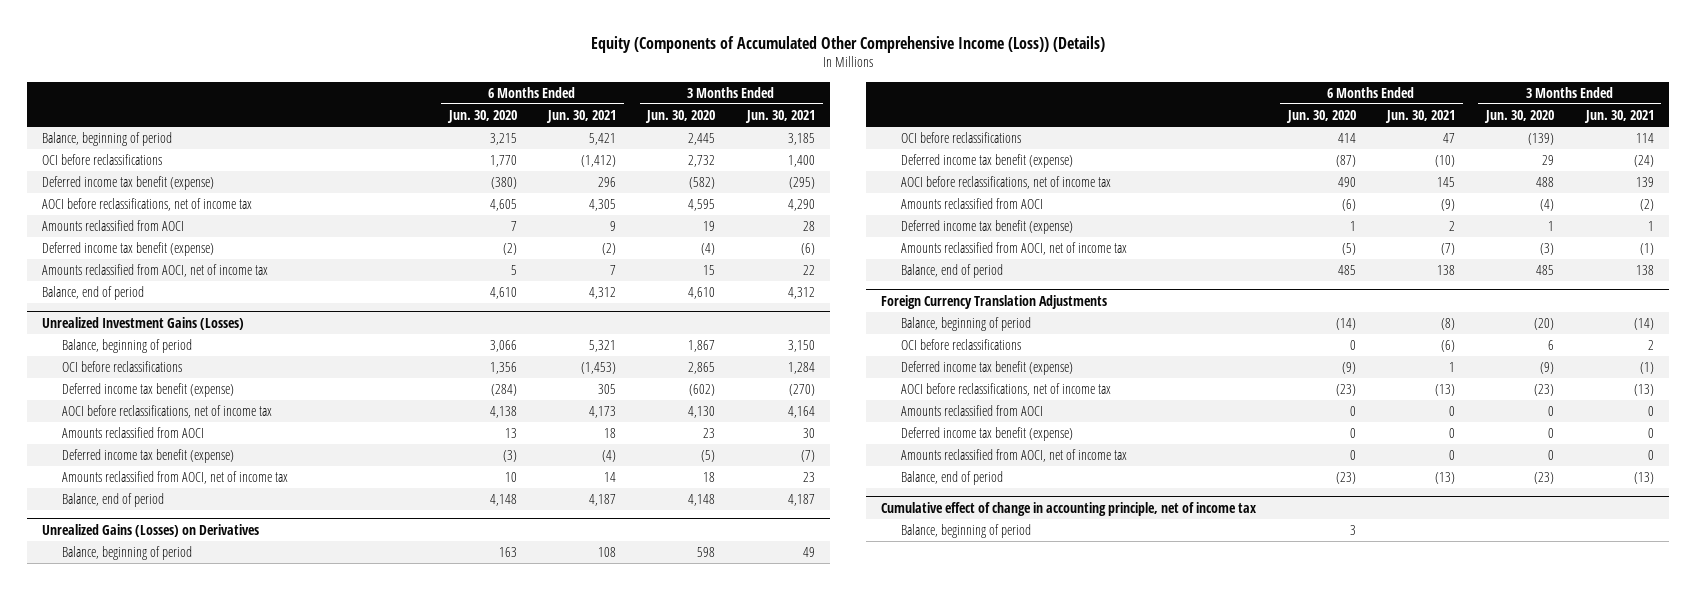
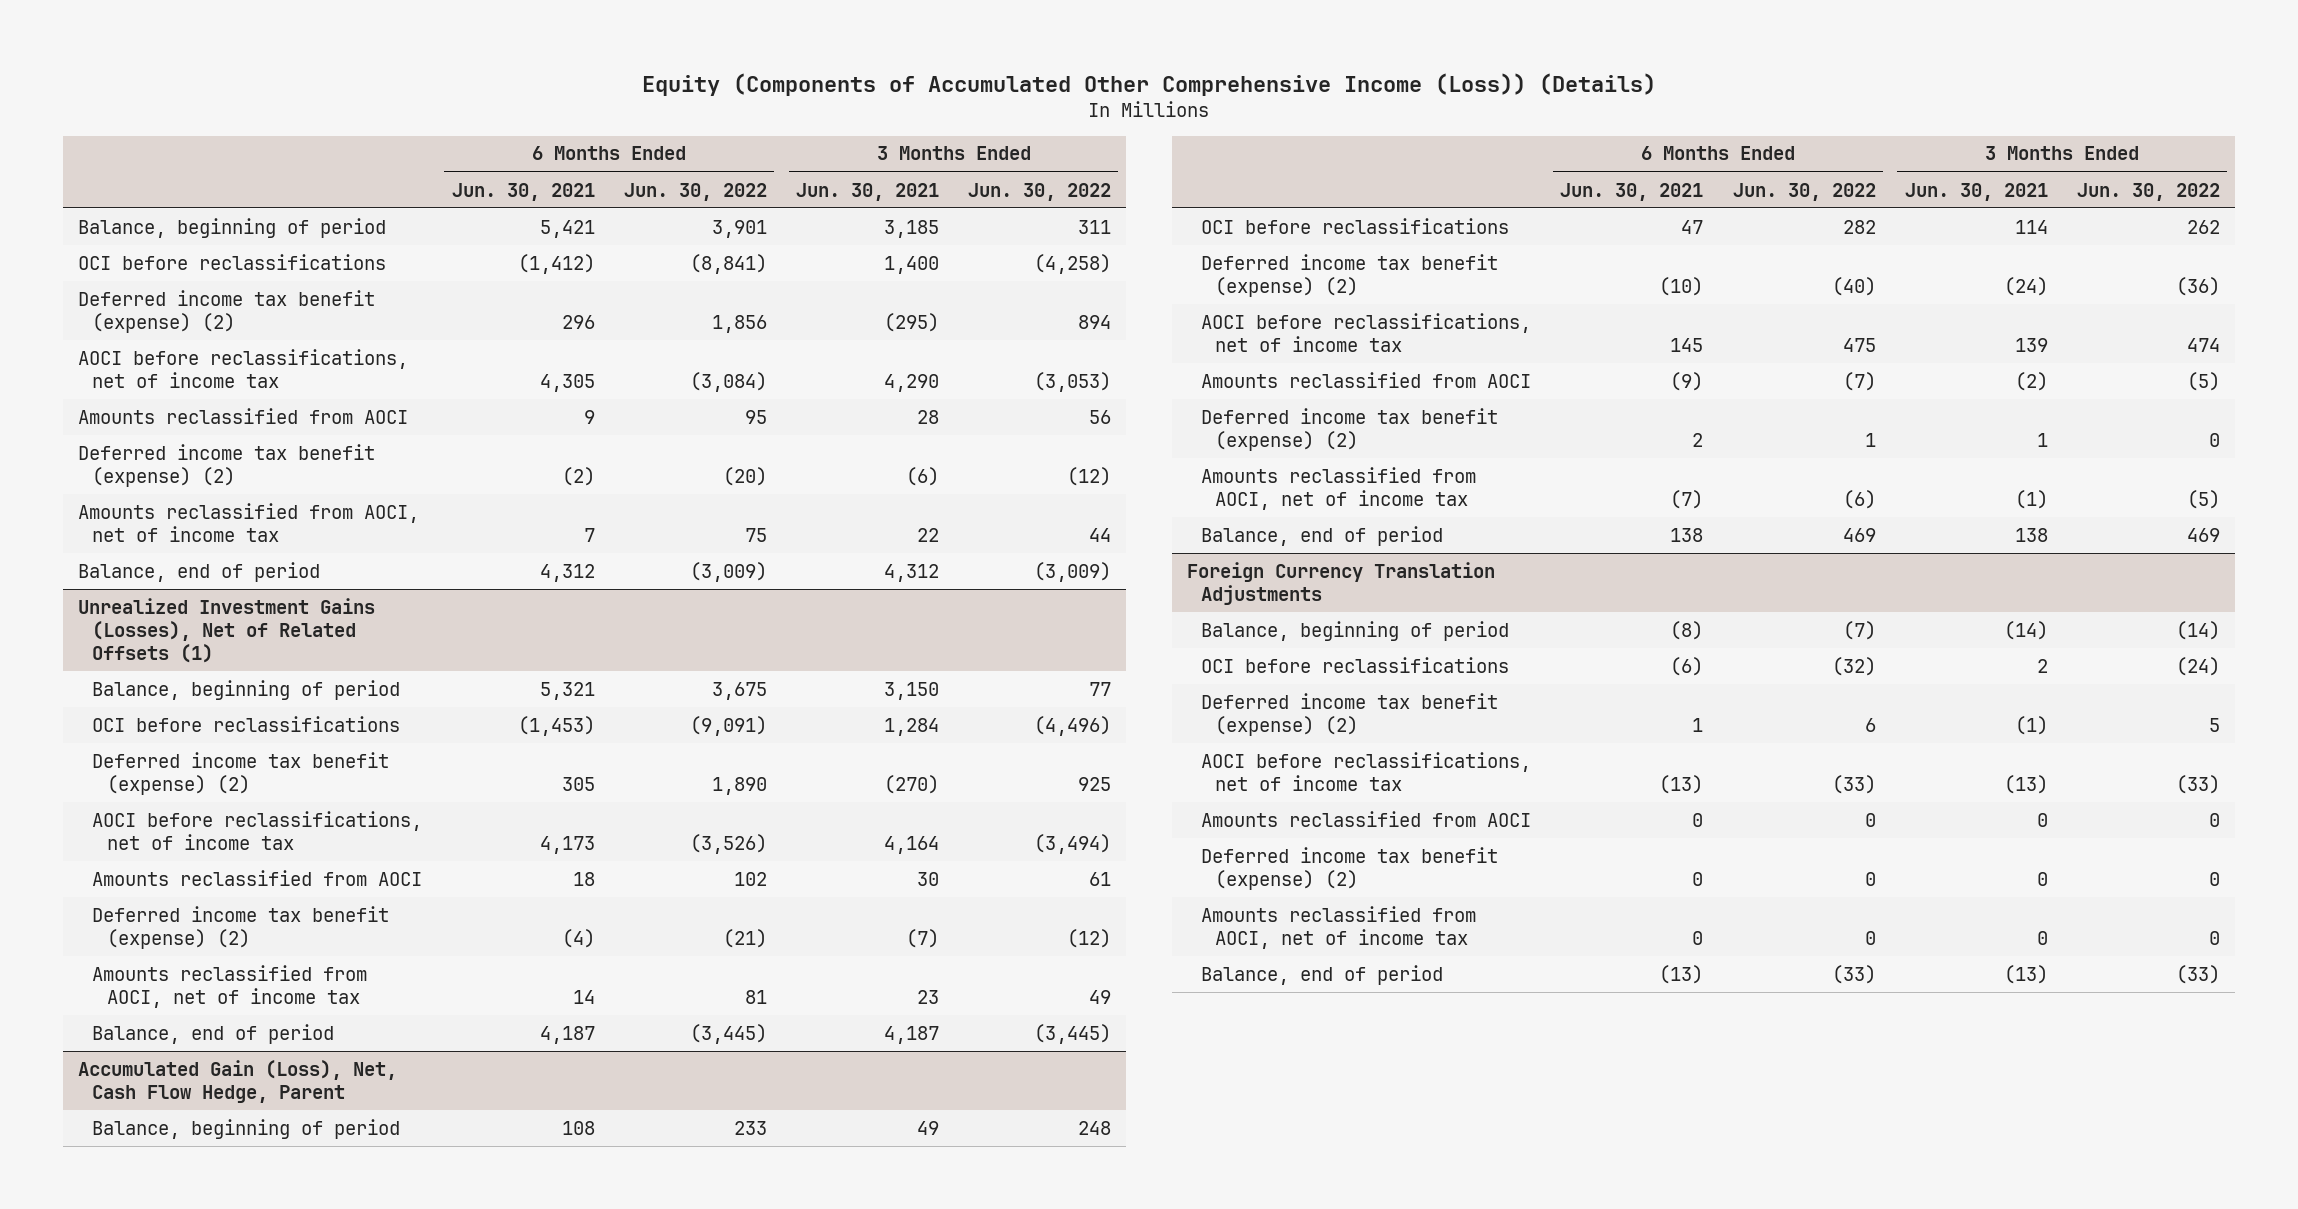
[446,110,517,124] Jun. 30, 2020 -> none
[645,110,716,124] Jun. 30, 2020 -> none
none -> [623,182,767,201] Jun. 30, 2022
none -> [968,182,1112,201] Jun. 30, 2022
[42,176,215,191] Deferred income tax benefit (expense) -> [77,289,375,333] Deferred income tax benefit (expense) (2)
[42,242,215,257] Deferred income tax benefit (expense) -> [77,443,375,487] Deferred income tax benefit (expense) (2)
[42,316,245,330] Unrealized Investment Gains (Losses) -> [77,597,375,663] Unrealized Investment Gains (Losses), Net of Related Offsets (1)
[62,383,235,398] Deferred income tax benefit (expense) -> [92,751,390,795] Deferred income tax benefit (expense) (2)
[62,449,235,464] Deferred income tax benefit (expense) -> [92,905,390,949] Deferred income tax benefit (expense) (2)
[42,523,260,537] Unrealized Gains (Losses) on Derivatives -> [77,1059,397,1103] Accumulated Gain (Loss), Net, Cash Flow Hedge, Parent
[901,154,1074,169] Deferred income tax benefit (expense) -> [1201,253,1499,297] Deferred income tax benefit (expense) (2)
[901,220,1074,235] Deferred income tax benefit (expense) -> [1201,407,1499,451] Deferred income tax benefit (expense) (2)
[901,361,1074,376] Deferred income tax benefit (expense) -> [1201,692,1499,736] Deferred income tax benefit (expense) (2)
[901,427,1074,442] Deferred income tax benefit (expense) -> [1201,846,1499,890] Deferred income tax benefit (expense) (2)
[881,501,1257,516] Cumulative effect of change in accounting principle, net of income tax -> none
[901,524,1032,539] Balance, beginning of period -> none

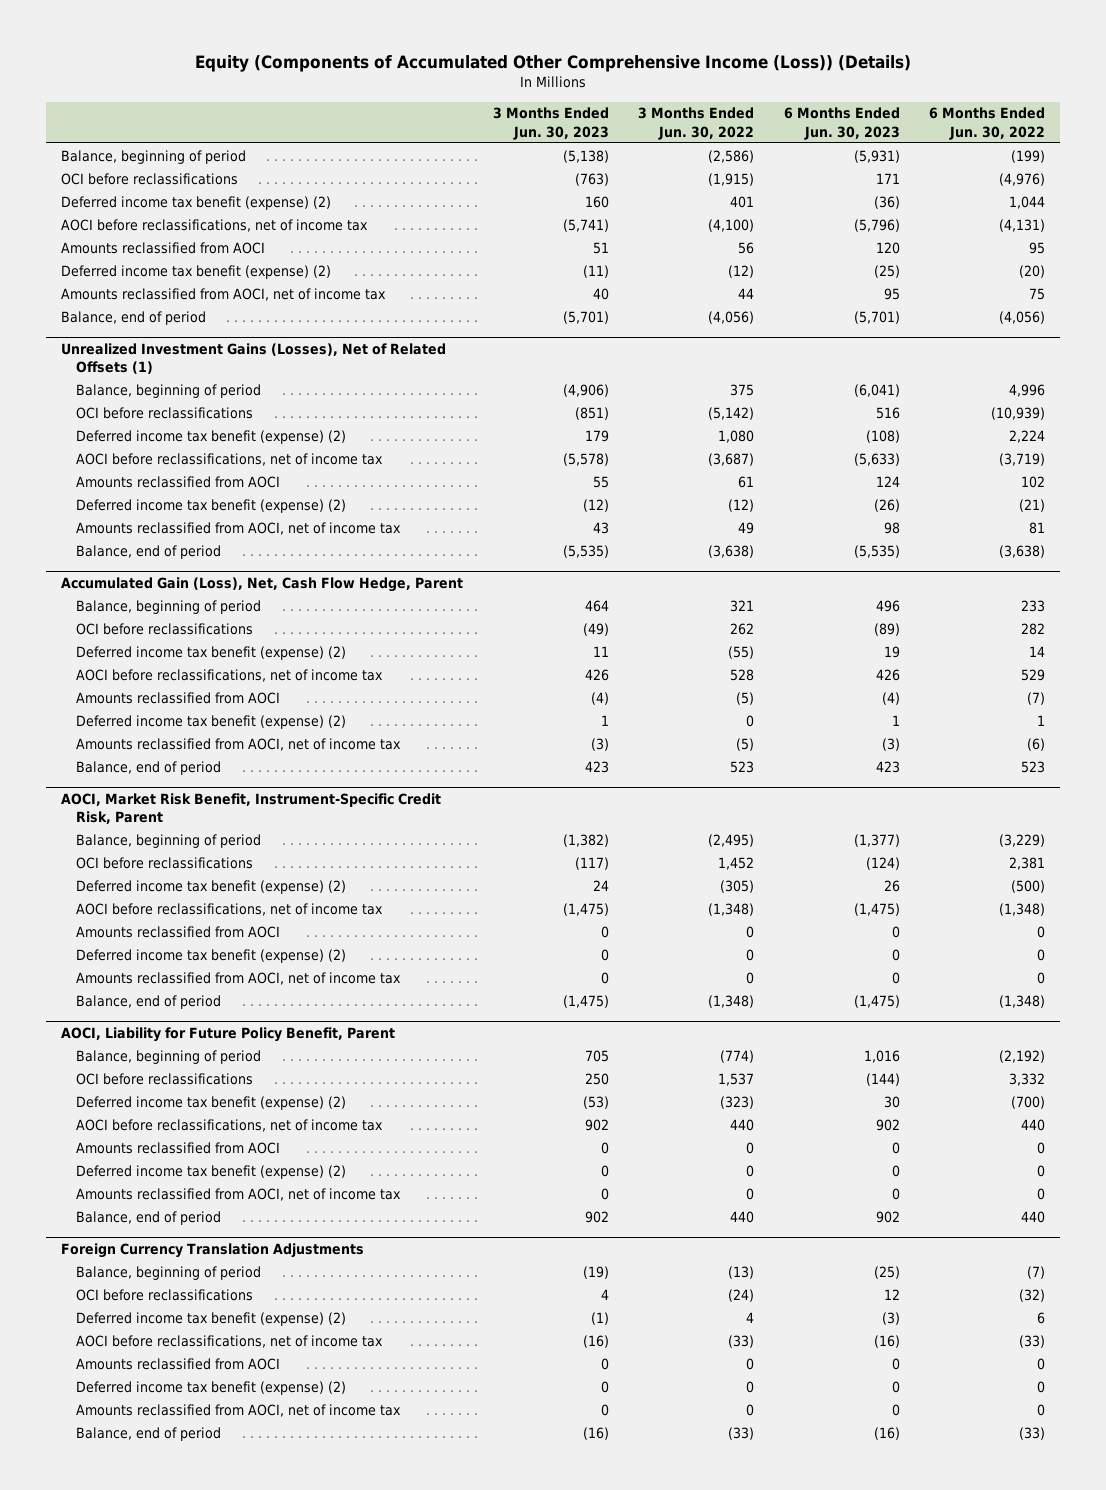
[451,182,595,201] Jun. 30, 2021 -> none
[795,182,939,201] Jun. 30, 2021 -> none
none -> [492,107,609,140] 3 Months Ended Jun. 30, 2023
none -> [783,107,900,140] 6 Months Ended Jun. 30, 2023
[711,219,767,238] 3,901 -> [1011,149,1046,163] (199)
[1078,219,1112,234] 311 -> [708,149,755,163] (2,586)
[689,253,767,274] (8,841) -> [999,172,1046,186] (4,976)
[1034,253,1112,274] (4,258) -> [708,172,755,186] (1,915)
[711,314,767,333] 1,856 -> [1009,195,1046,209] 1,044
[1078,314,1112,329] 894 -> [730,195,755,208] 401
[689,371,767,392] (3,084) -> [999,218,1046,232] (4,131)
[1034,371,1112,392] (3,053) -> [708,218,755,232] (4,100)
[689,561,767,582] (3,009) -> [999,310,1046,324] (4,056)
[1034,561,1112,582] (3,009) -> [708,310,755,324] (4,056)
[711,681,767,700] 3,675 -> [1009,383,1046,397] 4,996
[1089,681,1112,696] 77 -> [730,383,755,396] 375
[689,715,767,736] (9,091) -> [991,406,1046,420] (10,939)
[1034,715,1112,736] (4,496) -> [708,406,755,420] (5,142)
[711,776,767,795] 1,890 -> [1009,429,1046,443] 2,224
[1078,776,1112,791] 925 -> [718,429,755,443] 1,080
[689,833,767,854] (3,526) -> [999,452,1046,466] (3,719)
[1034,833,1112,854] (3,494) -> [708,452,755,466] (3,687)
[689,1023,767,1044] (3,445) -> [999,544,1046,558] (3,638)
[1034,1023,1112,1044] (3,445) -> [708,544,755,558] (3,638)
[1078,1120,1112,1135] 248 -> [730,599,755,612] 321
[1831,276,1876,296] (40) -> [1029,645,1046,657] 14
[2175,276,2220,296] (36) -> [728,645,755,659] (55)
[1842,337,1876,352] 475 -> [1021,668,1046,681] 529
[2186,337,2220,352] 474 -> [730,668,755,681] 528
[1842,527,1876,542] 469 -> [1021,760,1046,773] 523
[2186,527,2220,542] 469 -> [730,760,755,773] 523
none -> [60,792,441,824] AOCI, Market Risk Benefit, Instrument-Specific Credit Risk, Parent
none -> [76,833,262,848] Balance, beginning of period
none -> [76,856,254,869] OCI before reclassifications
none -> [76,879,347,894] Deferred income tax benefit (expense) (2)
none -> [76,902,384,916] AOCI before reclassifications, net of income tax
none -> [76,925,281,938] Amounts reclassified from AOCI
none -> [76,948,347,963] Deferred income tax benefit (expense) (2)
none -> [76,971,402,985] Amounts reclassified from AOCI, net of income tax
none -> [76,994,222,1009] Balance, end of period
none -> [60,1026,395,1042] AOCI, Liability for Future Policy Benefit, Parent
none -> [76,1049,262,1064] Balance, beginning of period
none -> [76,1072,254,1085] OCI before reclassifications
none -> [76,1095,347,1110] Deferred income tax benefit (expense) (2)
none -> [76,1118,384,1132] AOCI before reclassifications, net of income tax
none -> [76,1141,281,1154] Amounts reclassified from AOCI
none -> [76,1164,347,1179] Deferred income tax benefit (expense) (2)
none -> [76,1187,402,1201] Amounts reclassified from AOCI, net of income tax
none -> [76,1210,222,1225] Balance, end of period
[2175,620,2220,640] (14) -> [728,1265,755,1279] (13)
[2208,717,2220,732] 5 -> [746,1311,755,1323] 4

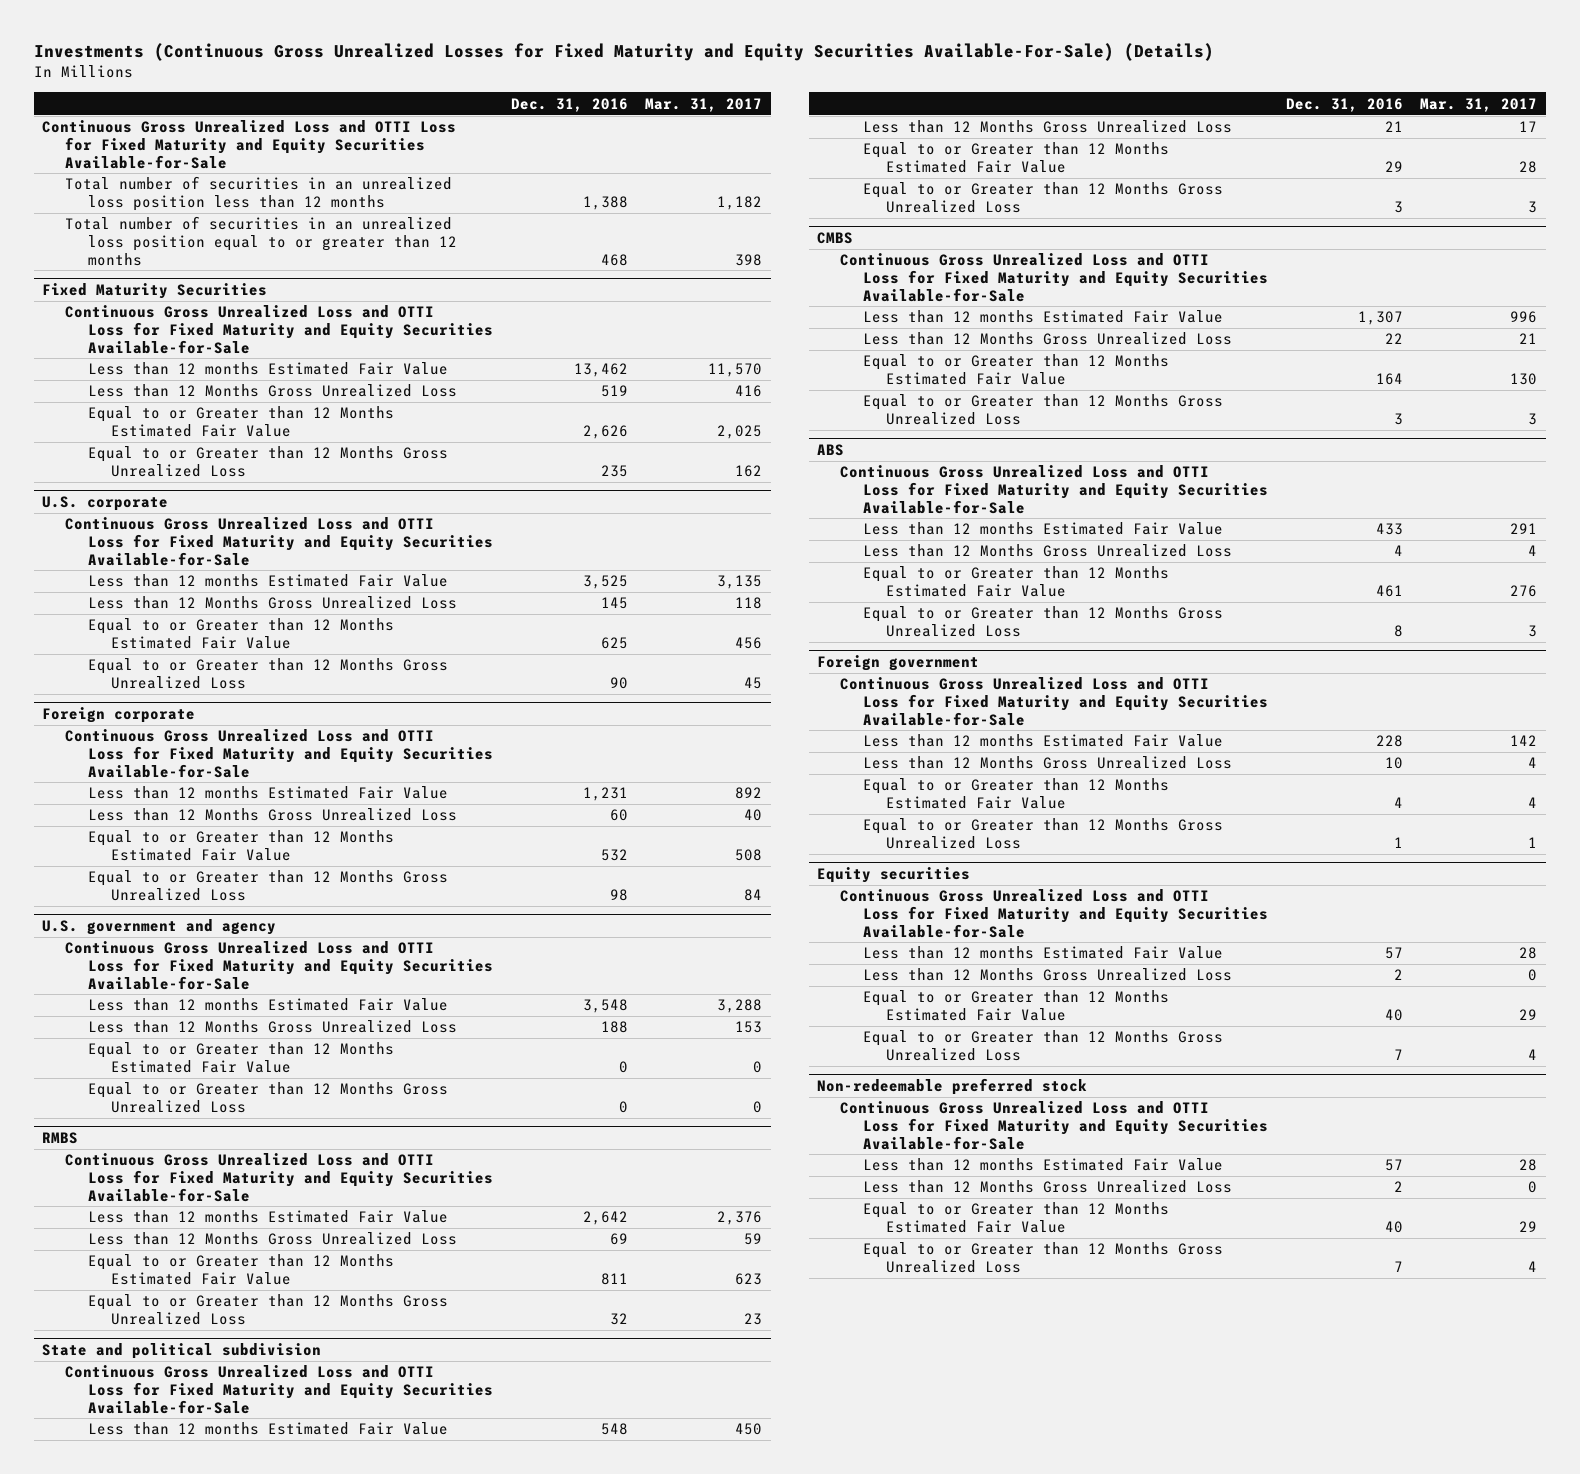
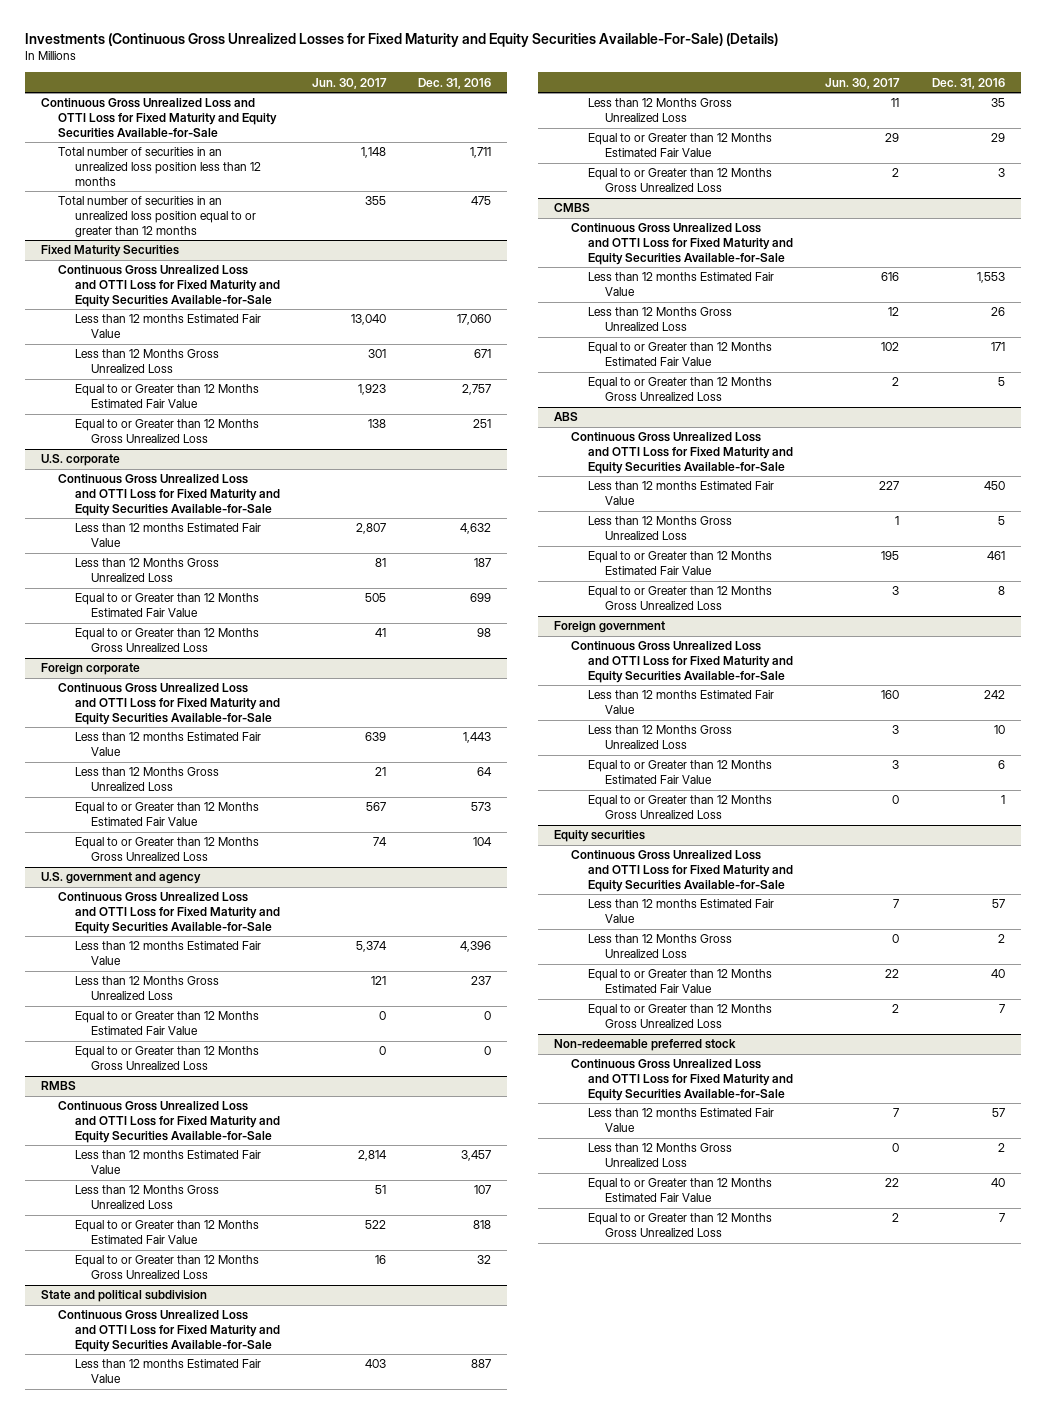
[645,97,763,112] Mar. 31, 2017 -> none
none -> [311,77,387,89] Jun. 30, 2017
[582,195,628,210] 1,388 -> [470,147,492,159] 1,711
[600,253,628,266] 468 -> [471,196,492,206] 475
[573,363,628,378] 13,462 -> [457,314,492,326] 17,060
[600,385,628,398] 519 -> [474,349,492,359] 671
[582,424,628,439] 2,626 -> [462,384,492,396] 2,757
[600,464,628,477] 235 -> [473,419,492,429] 251
[582,575,628,590] 3,525 -> [460,523,492,535] 4,632
[600,597,628,610] 145 -> [474,558,492,568] 187
[600,636,628,649] 625 -> [470,593,492,603] 699
[609,676,628,689] 90 -> [477,628,492,638] 98
[582,787,628,802] 1,231 -> [463,732,492,744] 1,443
[609,809,628,822] 60 -> [477,767,493,777] 64
[600,848,628,861] 532 -> [471,802,492,812] 573
[609,888,628,901] 98 -> [473,837,493,847] 104
[582,999,628,1014] 3,548 -> [460,941,492,953] 4,396
[600,1021,628,1034] 188 -> [471,976,492,986] 237
[582,1211,628,1226] 2,642 -> [461,1150,492,1162] 3,457
[609,1233,628,1246] 69 -> [474,1185,492,1195] 107
[600,1272,628,1285] 811 -> [473,1220,492,1230] 818
[600,1423,628,1436] 548 -> [471,1359,492,1369] 887
[1384,121,1403,133] 21 -> [990,98,1005,108] 35
[1357,311,1403,326] 1,307 -> [976,272,1005,284] 1,553
[1384,333,1403,345] 22 -> [990,307,1005,317] 26
[1375,372,1403,385] 164 -> [990,342,1005,352] 171
[1393,412,1403,425] 3 -> [997,377,1005,387] 5
[1375,523,1403,536] 433 -> [983,481,1005,491] 450
[1393,545,1403,557] 4 -> [997,516,1005,526] 5
[1375,735,1403,748] 228 -> [983,690,1005,700] 242
[1393,796,1403,808] 4 -> [997,760,1005,770] 6

